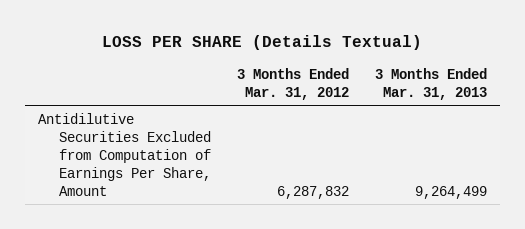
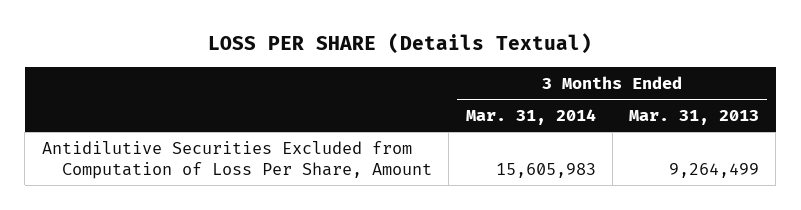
[237,67,350,100] 3 Months Ended Mar. 31, 2012 -> none
none -> [465,108,596,125] Mar. 31, 2014
[37,113,212,196] Antidilutive Securities Excluded from Computation of Earnings Per Share, Amount -> [41,140,433,179] Antidilutive Securities Excluded from Computation of Loss Per Share, Amount

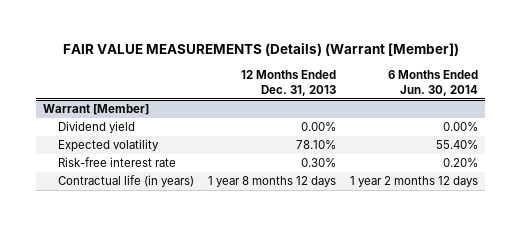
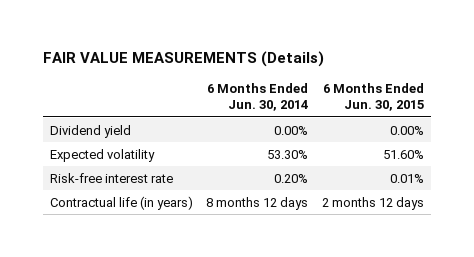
[62,43,459,57] FAIR VALUE MEASUREMENTS (Details) (Warrant [Member]) -> [42,51,324,68] FAIR VALUE MEASUREMENTS (Details)
[241,69,337,96] 12 Months Ended Dec. 31, 2013 -> none
none -> [323,82,425,112] 6 Months Ended Jun. 30, 2015
[43,104,150,116] Warrant [Member] -> none
[436,140,479,150] 55.40% -> [267,149,309,159] 53.30%
[350,176,479,188] 1 year 2 months 12 days -> [206,196,309,210] 8 months 12 days

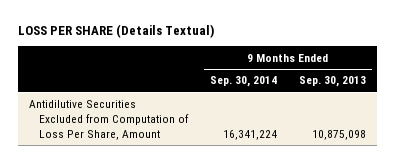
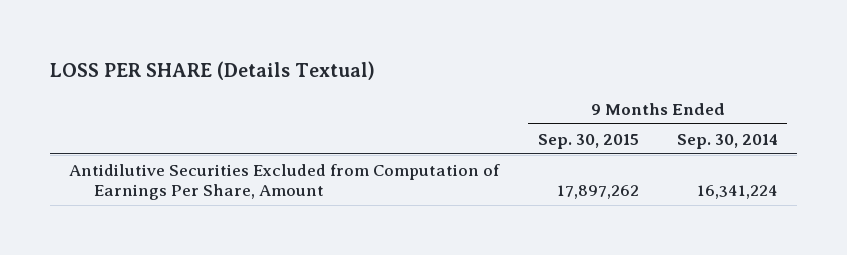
[299,76,367,88] Sep. 30, 2013 -> none
none -> [537,133,639,149] Sep. 30, 2015
[28,100,189,140] Antidilutive Securities Excluded from Computation of Loss Per Share, Amount -> [69,163,501,201] Antidilutive Securities Excluded from Computation of Earnings Per Share, Amount

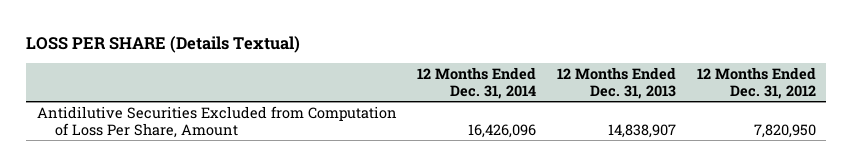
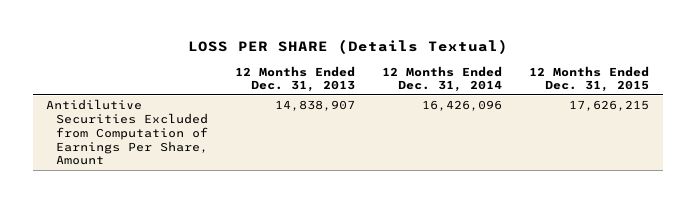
[697,66,817,99] 12 Months Ended Dec. 31, 2012 -> none
none -> [529,65,650,93] 12 Months Ended Dec. 31, 2015
[36,105,397,138] Antidilutive Securities Excluded from Computation of Loss Per Share, Amount -> [46,99,209,166] Antidilutive Securities Excluded from Computation of Earnings Per Share, Amount

